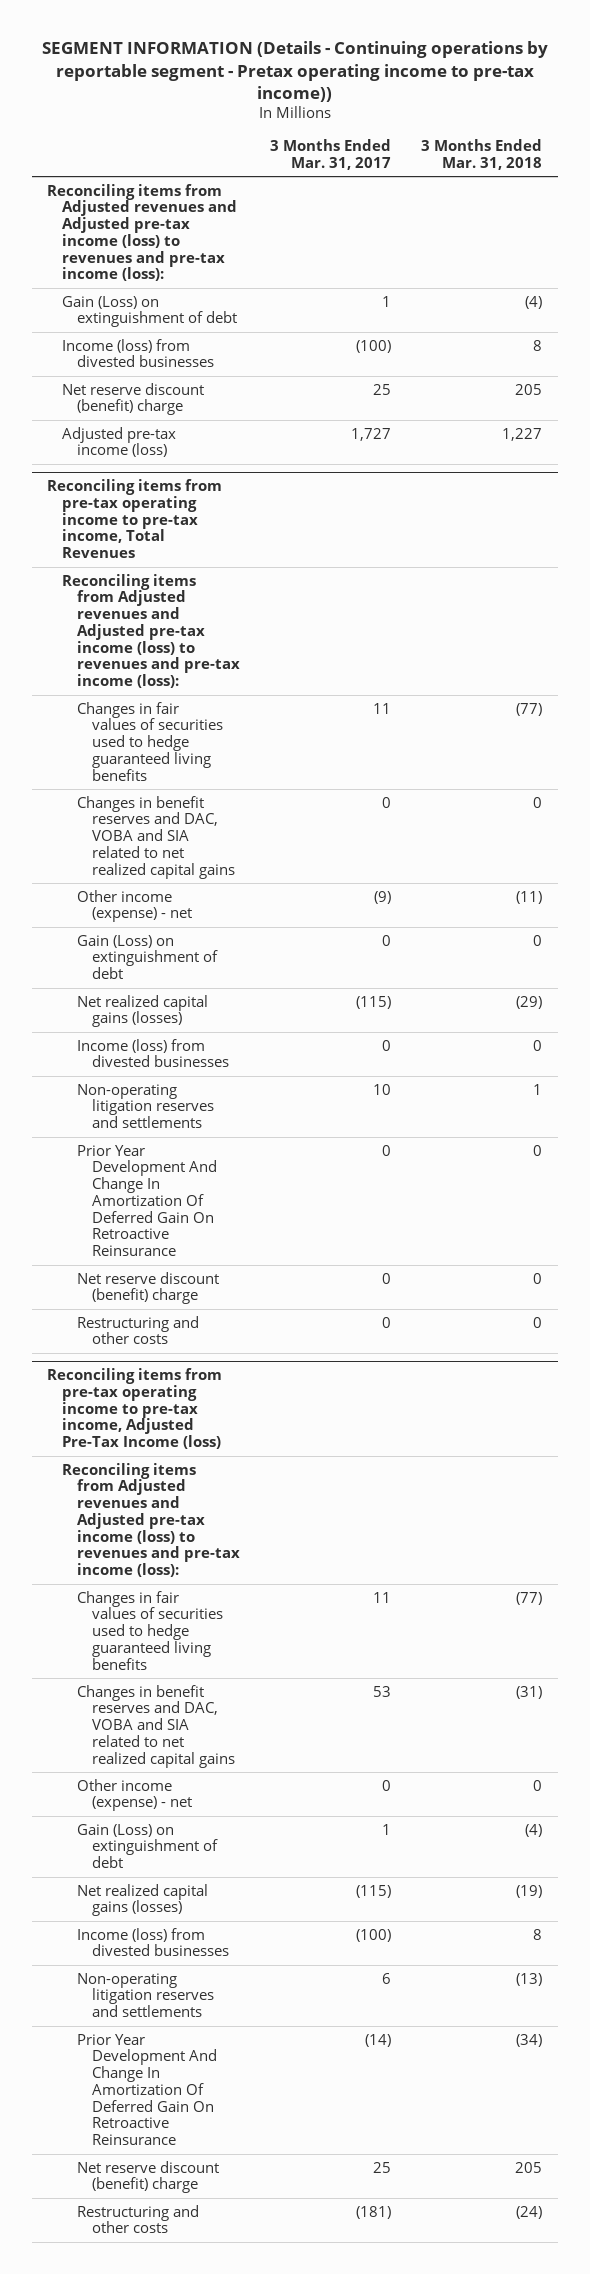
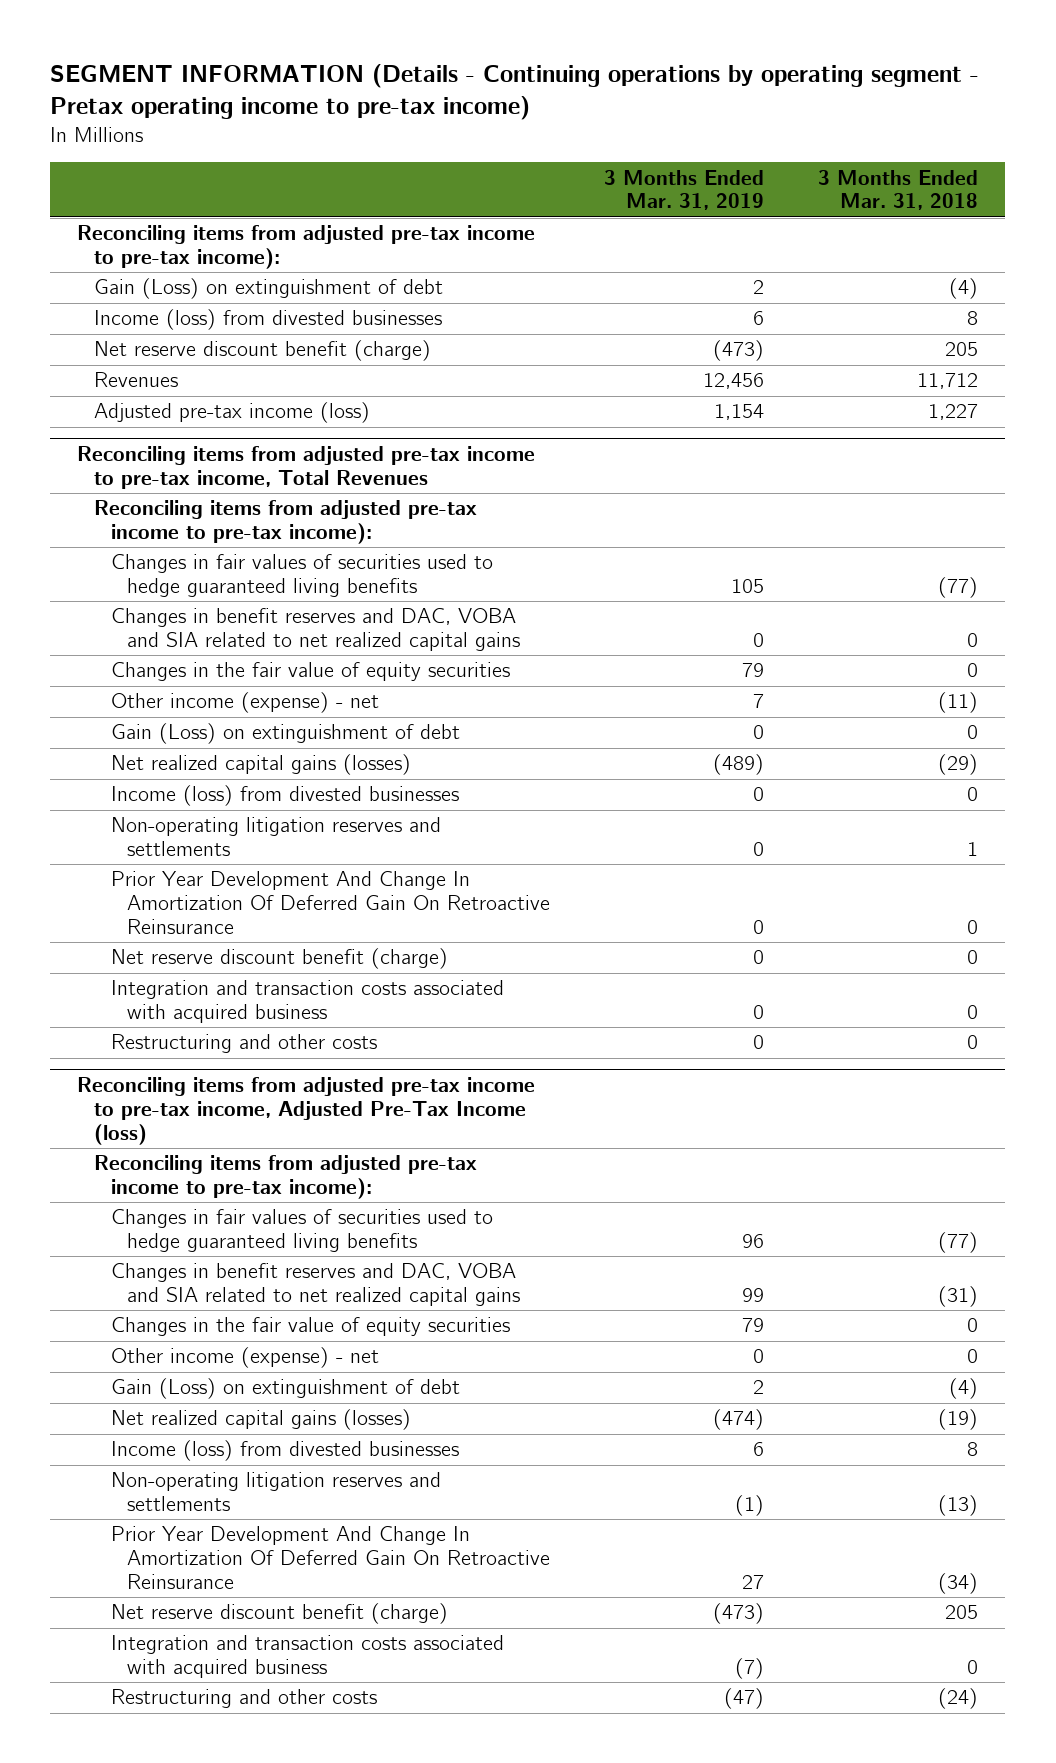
[41,41,548,102] SEGMENT INFORMATION (Details - Continuing operations by reportable segment - Pretax operating income to pre-tax income)) -> [50,64,980,121] SEGMENT INFORMATION (Details - Continuing operations by operating segment - Pretax operating income to pre-tax income)
[270,139,392,170] 3 Months Ended Mar. 31, 2017 -> none
none -> [604,169,765,211] 3 Months Ended Mar. 31, 2019
[47,183,238,282] Reconciling items from Adjusted revenues and Adjusted pre-tax income (loss) to revenues and pre-tax income (loss): -> [77,225,536,270] Reconciling items from adjusted pre-tax income to pre-tax income):
[62,382,205,416] Net reserve discount (benefit) charge -> [94,340,432,362] Net reserve discount benefit (charge)
none -> [94,372,179,388] Revenues
[47,479,223,558] Reconciling items from pre-tax operating income to pre-tax income, Total Revenues -> [77,446,536,489] Reconciling items from adjusted pre-tax income to pre-tax income, Total Revenues
[62,573,240,689] Reconciling items from Adjusted revenues and Adjusted pre-tax income (loss) to revenues and pre-tax income (loss): -> [94,500,478,545] Reconciling items from adjusted pre-tax income to pre-tax income):
none -> [110,662,510,682] Changes in the fair value of equity securities
[76,1271,219,1305] Net reserve discount (benefit) charge -> [110,948,448,970] Net reserve discount benefit (charge)
none -> [110,980,504,1024] Integration and transaction costs associated with acquired business
[47,1368,223,1449] Reconciling items from pre-tax operating income to pre-tax income, Adjusted Pre-Tax Income (loss) -> [77,1077,536,1145] Reconciling items from adjusted pre-tax income to pre-tax income, Adjusted Pre-Tax Income (loss)
[62,1462,240,1578] Reconciling items from Adjusted revenues and Adjusted pre-tax income (loss) to revenues and pre-tax income (loss): -> [94,1155,478,1200] Reconciling items from adjusted pre-tax income to pre-tax income):
none -> [110,1317,510,1337] Changes in the fair value of equity securities
[76,2160,219,2194] Net reserve discount (benefit) charge -> [110,1603,448,1625] Net reserve discount benefit (charge)
none -> [110,1635,504,1679] Integration and transaction costs associated with acquired business

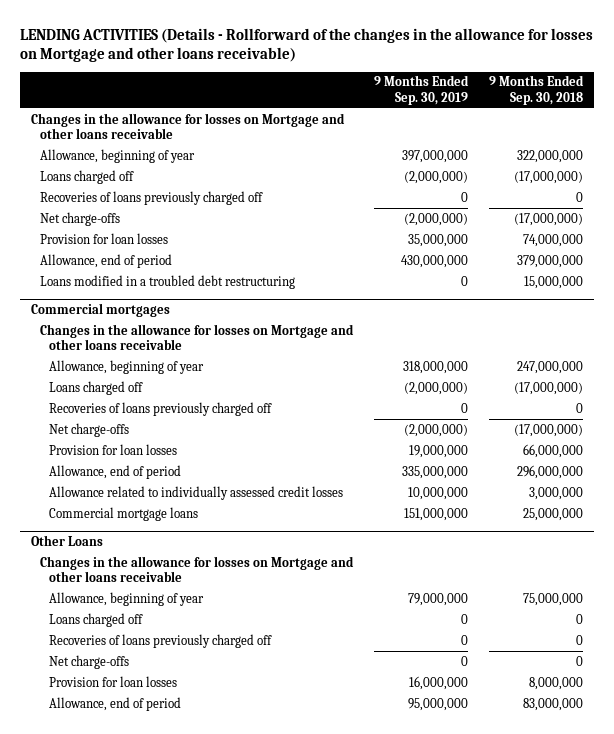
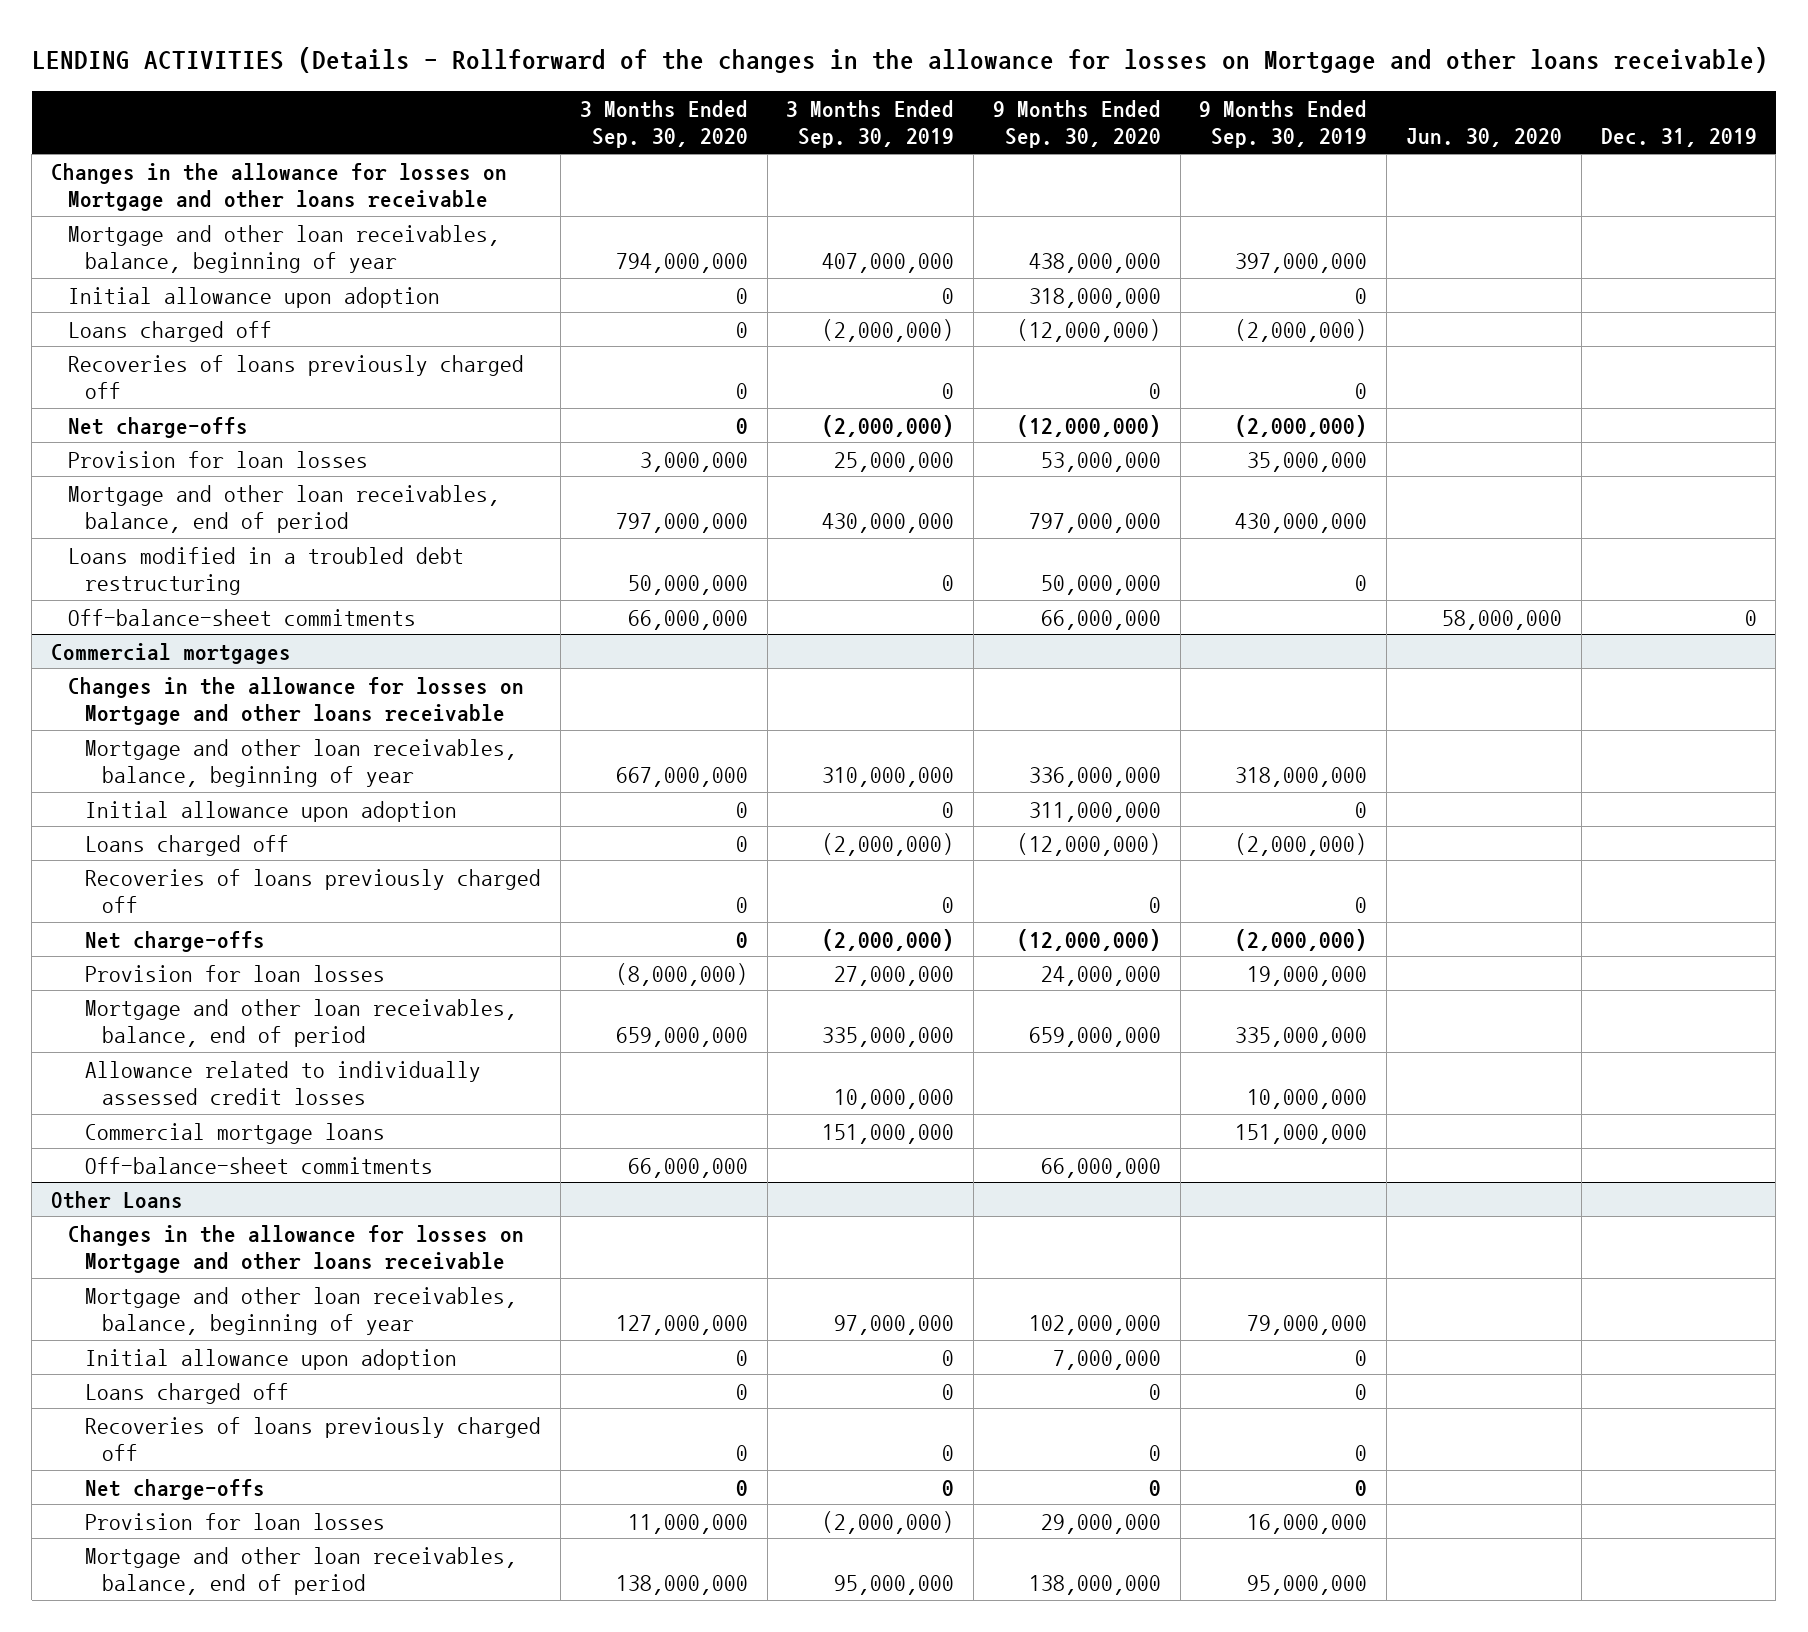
[489,75,585,105] 9 Months Ended Sep. 30, 2018 -> none
none -> [579,99,748,149] 3 Months Ended Sep. 30, 2020
none -> [786,99,955,149] 3 Months Ended Sep. 30, 2019
none -> [992,99,1161,149] 9 Months Ended Sep. 30, 2020
none -> [1406,128,1563,148] Jun. 30, 2020
none -> [1600,128,1757,148] Dec. 31, 2019
[39,148,195,163] Allowance, beginning of year -> [68,224,501,274] Mortgage and other loan receivables, balance, beginning of year
none -> [68,286,441,308] Initial allowance upon adoption
[39,253,172,268] Allowance, end of period -> [68,484,501,534] Mortgage and other loan receivables, balance, end of period
none -> [68,608,417,626] Off-balance-sheet commitments
[48,359,204,374] Allowance, beginning of year -> [85,738,518,788] Mortgage and other loan receivables, balance, beginning of year
none -> [85,800,458,822] Initial allowance upon adoption
[48,464,181,479] Allowance, end of period -> [85,998,518,1048] Mortgage and other loan receivables, balance, end of period
none -> [85,1156,434,1174] Off-balance-sheet commitments
[48,591,204,606] Allowance, beginning of year -> [85,1286,518,1336] Mortgage and other loan receivables, balance, beginning of year
none -> [85,1348,458,1370] Initial allowance upon adoption
[48,696,181,711] Allowance, end of period -> [85,1546,518,1596] Mortgage and other loan receivables, balance, end of period

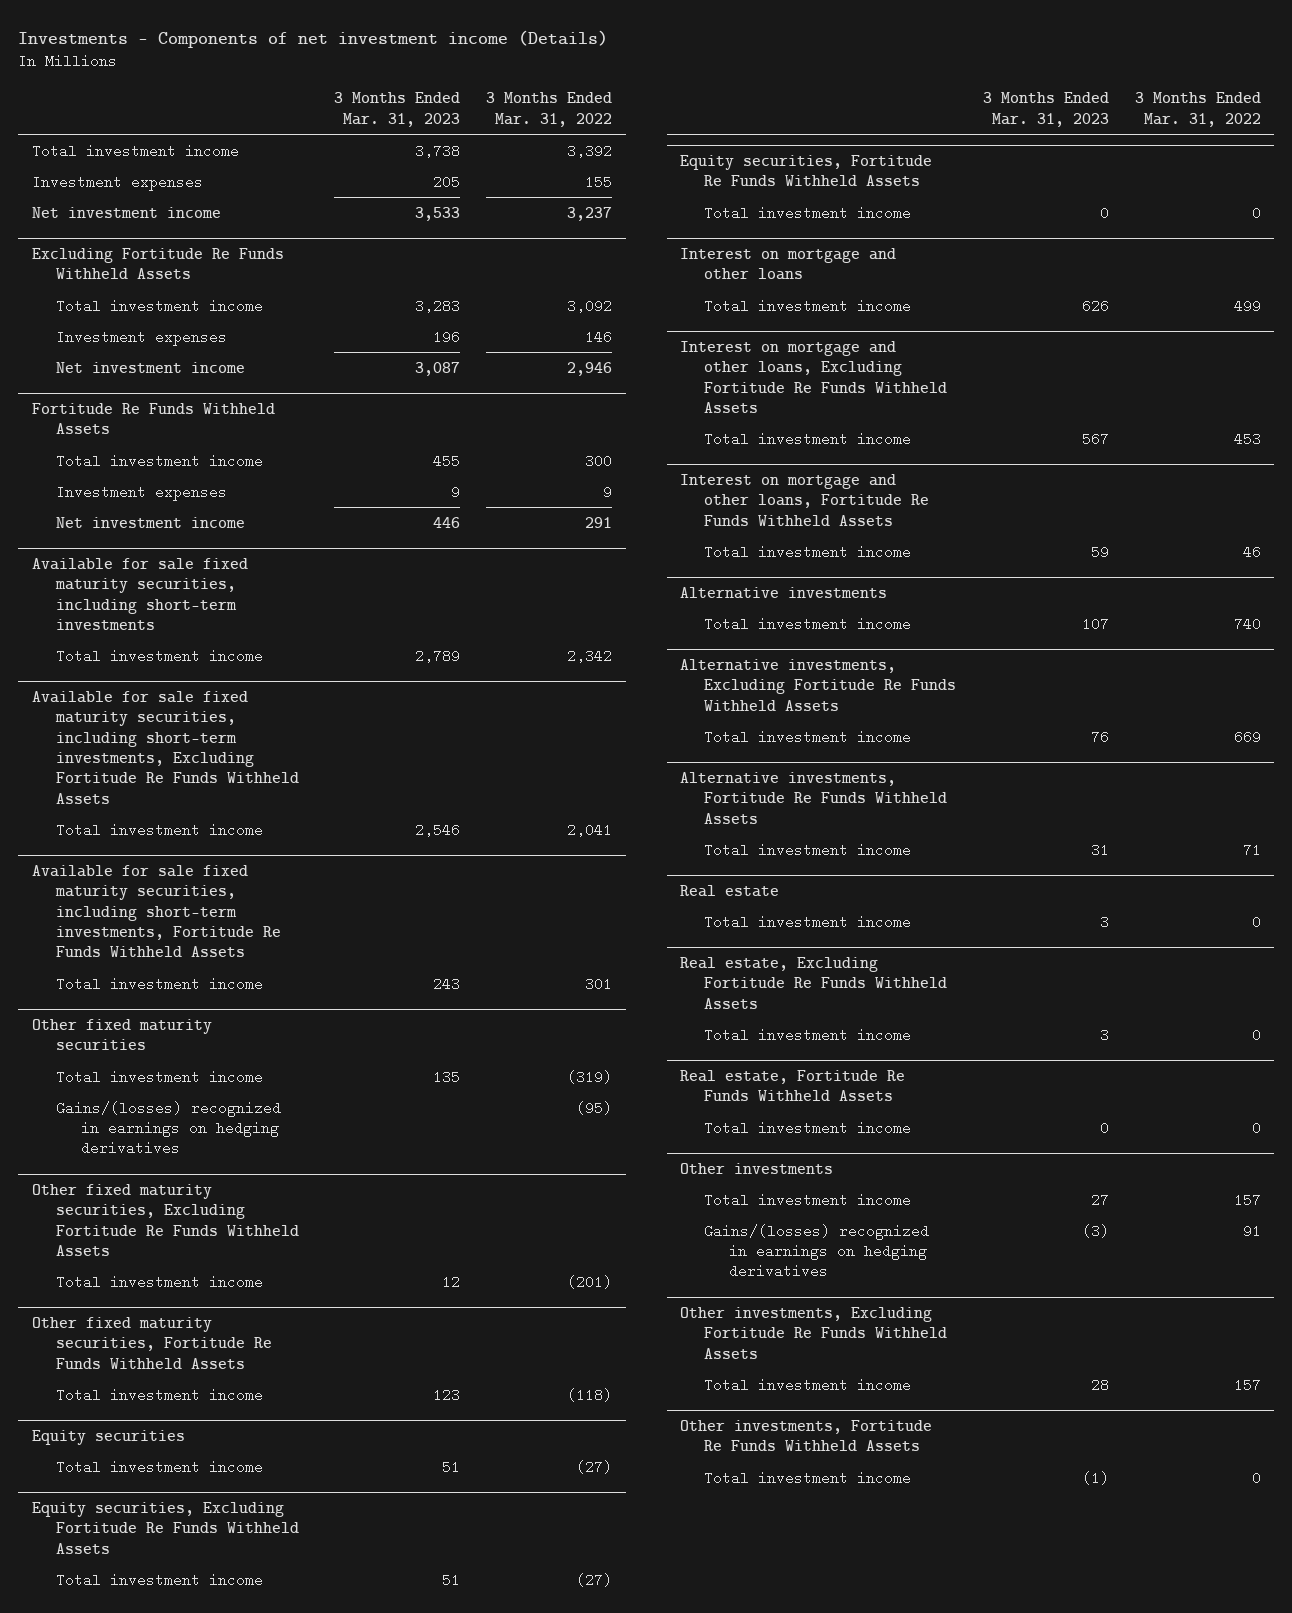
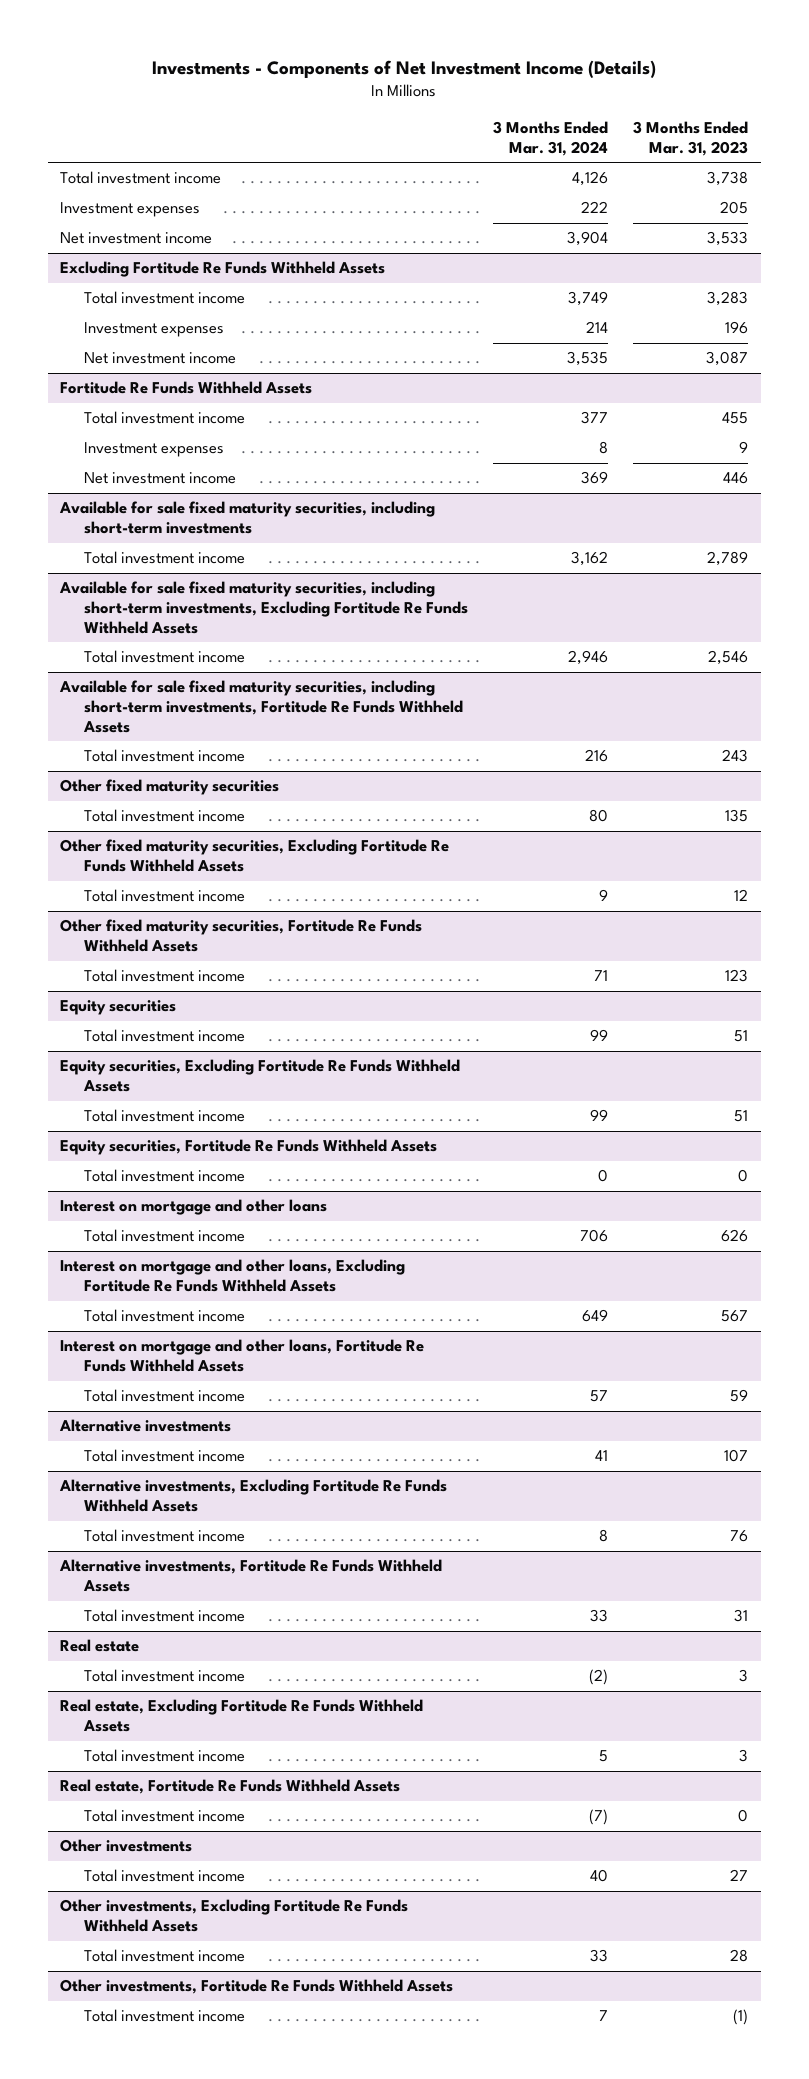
[18,30,609,49] Investments - Components of net investment income (Details) -> [152,59,657,78] Investments - Components of Net Investment Income (Details)
[486,92,613,127] 3 Months Ended Mar. 31, 2022 -> none
none -> [492,121,608,157] 3 Months Ended Mar. 31, 2024
[56,1100,282,1156] Gains/(losses) recognized in earnings on hedging derivatives -> none
[704,1223,930,1279] Gains/(losses) recognized in earnings on hedging derivatives -> none

